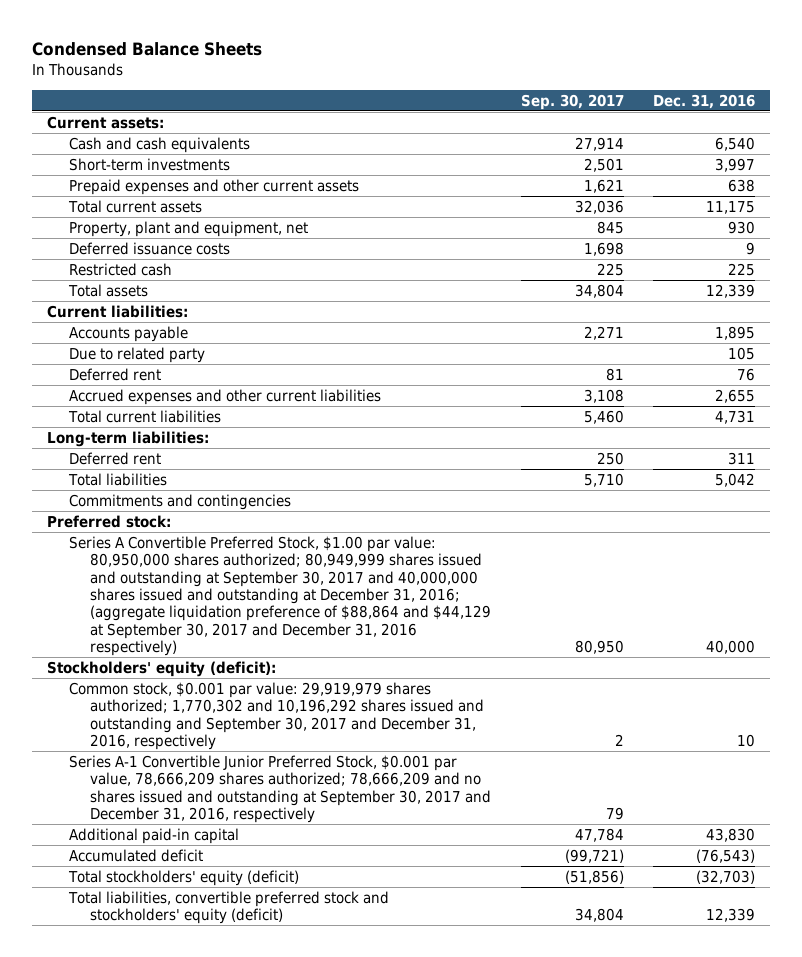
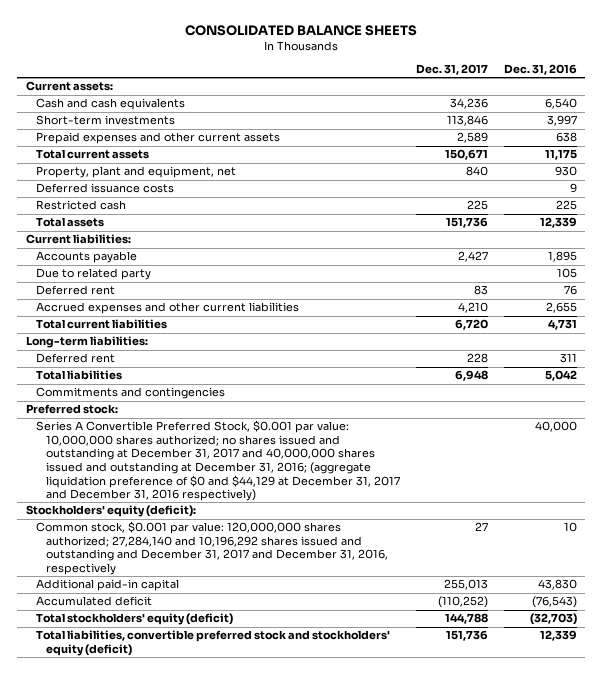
[32,42,263,57] Condensed Balance Sheets -> [185,24,418,36] CONSOLIDATED BALANCE SHEETS
[520,93,624,110] Sep. 30, 2017 -> none
none -> [415,64,488,76] Dec. 31, 2017
[68,535,492,657] Series A Convertible Preferred Stock, $1.00 par value: 80,950,000 shares authorized; 80,949,999 shares issued and outstanding at September 30, 2017 and 40,000,000 shares issued and outstanding at December 31, 2016; (aggregate liquidation preference of $88,864 and $44,129 at September 30, 2017 and December 31, 2016 respectively) -> [35,420,400,502] Series A Convertible Preferred Stock, $0.001 par value: 10,000,000 shares authorized; no shares issued and outstanding at December 31, 2017 and 40,000,000 shares issued and outstanding at December 31, 2016; (aggregate liquidation preference of $0 and $44,129 at December 31, 2017 and December 31, 2016 respectively)
[68,754,492,824] Series A-1 Convertible Junior Preferred Stock, $0.001 par value, 78,666,209 shares authorized; 78,666,209 and no shares issued and outstanding at September 30, 2017 and December 31, 2016, respectively -> none
[68,681,485,751] Common stock, $0.001 par value: 29,919,979 shares authorized; 1,770,302 and 10,196,292 shares issued and outstanding and September 30, 2017 and December 31, 2016, respectively -> [35,521,388,576] Common stock, $0.001 par value: 120,000,000 shares authorized; 27,284,140 and 10,196,292 shares issued and outstanding and December 31, 2017 and December 31, 2016, respectively

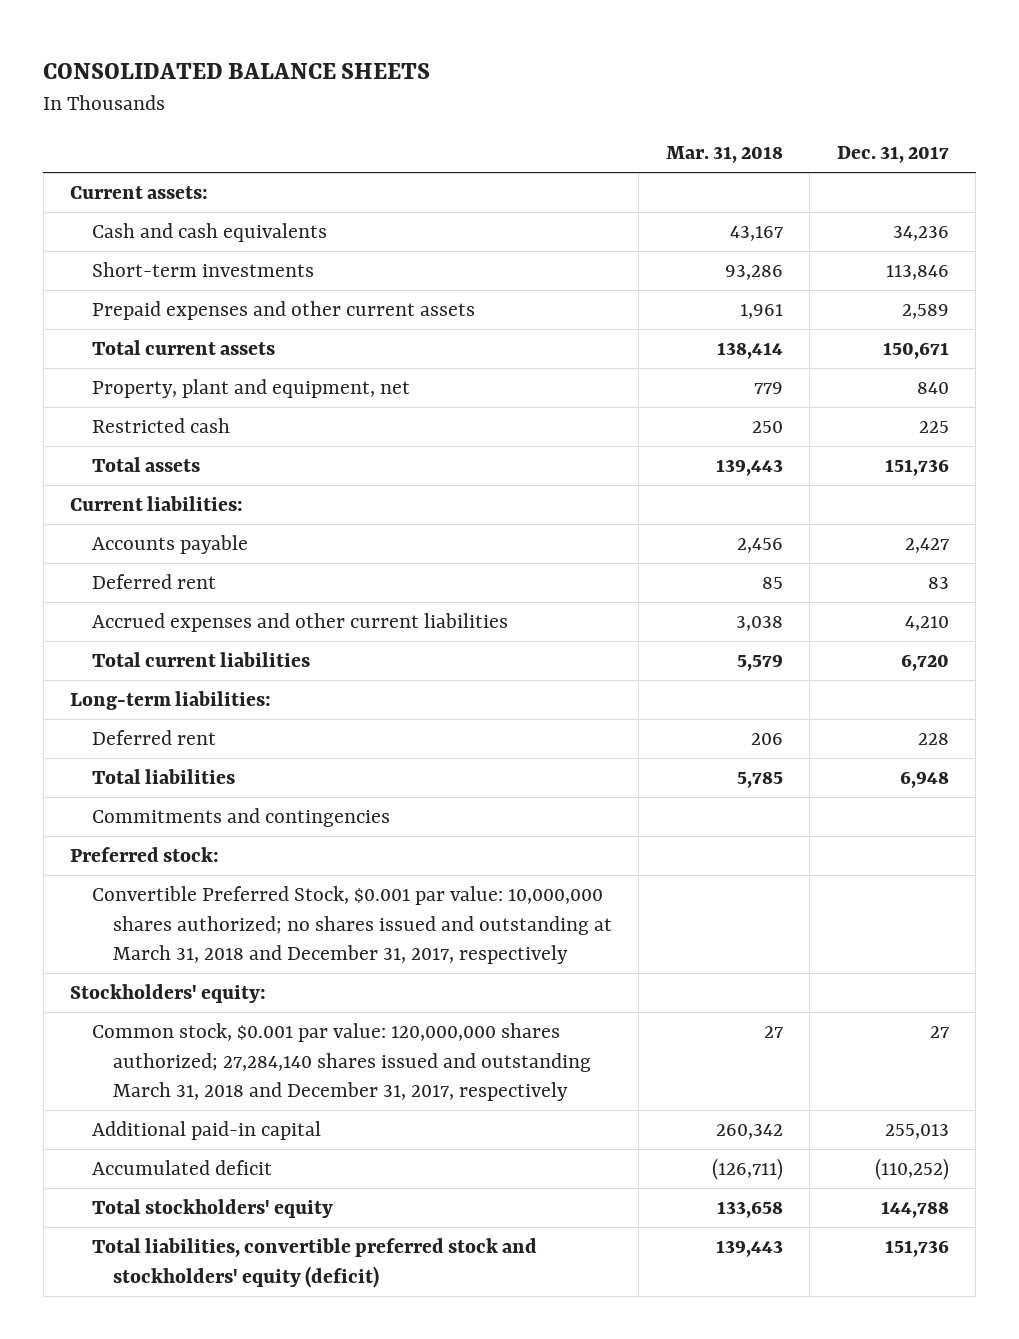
[504,64,578,76] Dec. 31, 2016 -> none
none -> [665,146,783,164] Mar. 31, 2018
[35,183,174,194] Deferred issuance costs -> none
[35,268,151,281] Due to related party -> none
[35,420,400,502] Series A Convertible Preferred Stock, $0.001 par value: 10,000,000 shares authorized; no shares issued and outstanding at December 31, 2017 and 40,000,000 shares issued and outstanding at December 31, 2016; (aggregate liquidation preference of $0 and $44,129 at December 31, 2017 and December 31, 2016 respectively) -> [91,886,613,965] Convertible Preferred Stock, $0.001 par value: 10,000,000 shares authorized; no shares issued and outstanding at March 31, 2018 and December 31, 2017, respectively
[25,505,196,518] Stockholders' equity (deficit): -> [70,984,267,1004] Stockholders' equity:
[35,521,388,576] Common stock, $0.001 par value: 120,000,000 shares authorized; 27,284,140 and 10,196,292 shares issued and outstanding and December 31, 2017 and December 31, 2016, respectively -> [91,1023,592,1102] Common stock, $0.001 par value: 120,000,000 shares authorized; 27,284,140 shares issued and outstanding March 31, 2018 and December 31, 2017, respectively
[35,613,233,626] Total stockholders' equity (deficit) -> [91,1199,333,1219] Total stockholders' equity

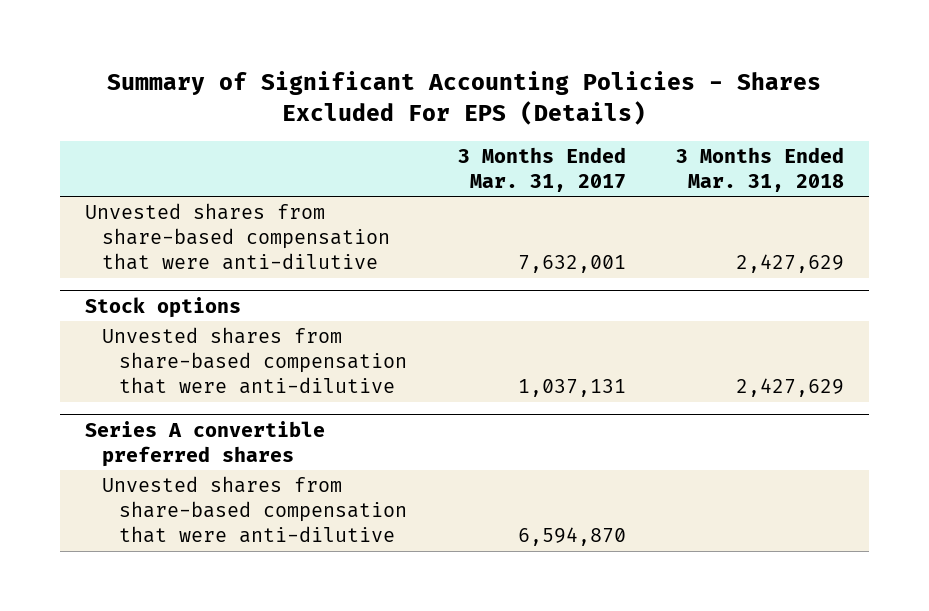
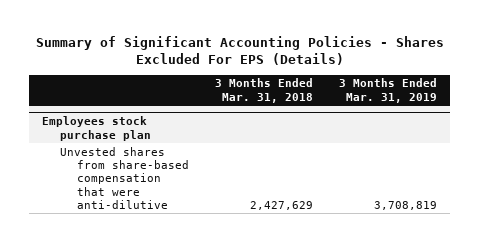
[457,147,626,192] 3 Months Ended Mar. 31, 2017 -> none
none -> [338,78,437,103] 3 Months Ended Mar. 31, 2019
[84,203,391,271] Unvested shares from share-based compensation that were anti-dilutive -> none
[84,296,241,318] Stock options -> [42,116,151,141] Employees stock purchase plan
[84,420,325,467] Series A convertible preferred shares -> none
[102,476,408,544] Unvested shares from share-based compensation that were anti-dilutive -> none

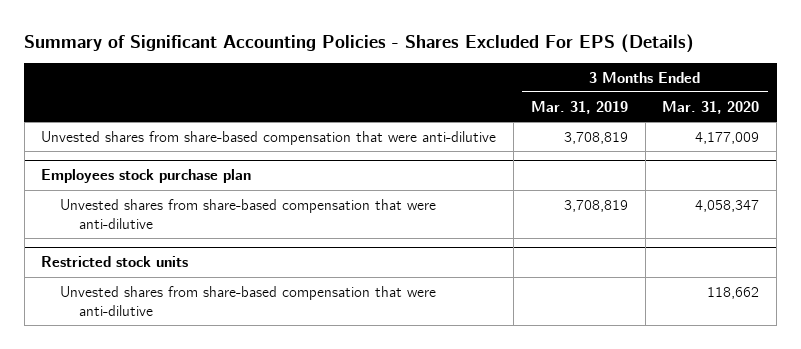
[215,78,314,103] 3 Months Ended Mar. 31, 2018 -> none
none -> [662,100,760,114] Mar. 31, 2020
none -> [41,130,497,145] Unvested shares from share-based compensation that were anti-dilutive
none -> [41,256,189,268] Restricted stock units
none -> [60,285,437,316] Unvested shares from share-based compensation that were anti-dilutive

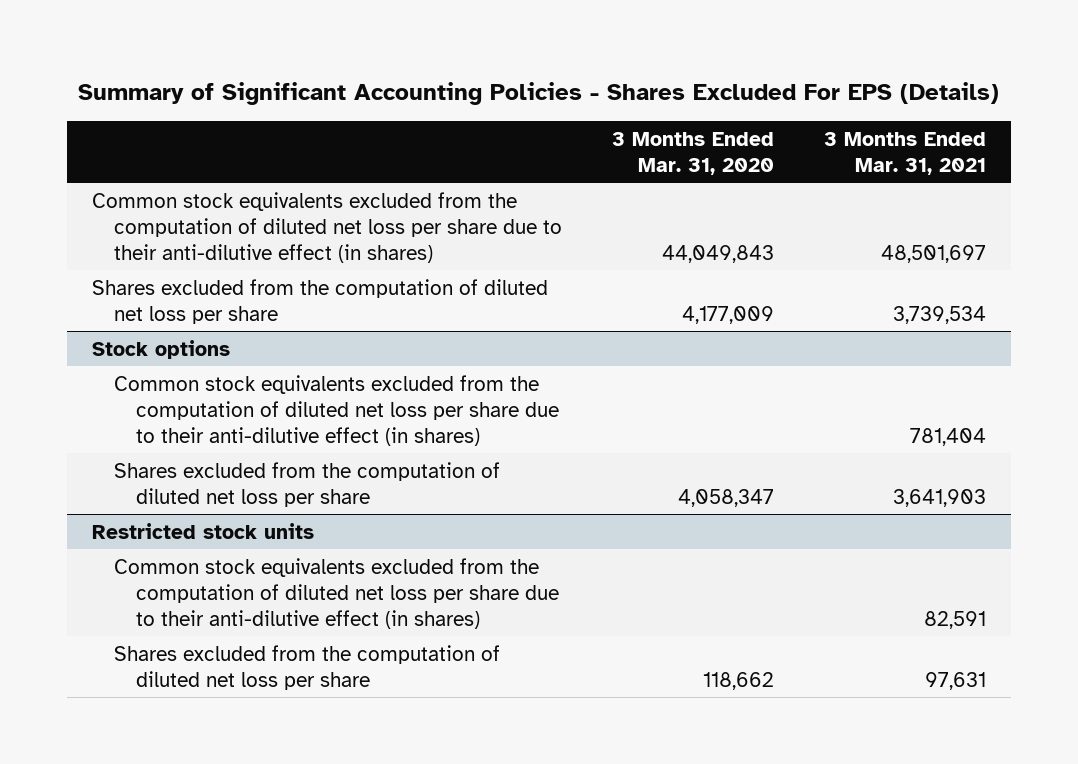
[530,100,628,114] Mar. 31, 2019 -> none
none -> [824,131,987,175] 3 Months Ended Mar. 31, 2021
none -> [92,191,563,263] Common stock equivalents excluded from the computation of diluted net loss per share due to their anti-dilutive effect (in shares)
[41,130,497,145] Unvested shares from share-based compensation that were anti-dilutive -> [92,278,549,324] Shares excluded from the computation of diluted net loss per share
[41,169,252,184] Employees stock purchase plan -> [92,339,231,359] Stock options
none -> [114,374,560,446] Common stock equivalents excluded from the computation of diluted net loss per share due to their anti-dilutive effect (in shares)
[60,198,437,229] Unvested shares from share-based compensation that were anti-dilutive -> [114,461,501,507] Shares excluded from the computation of diluted net loss per share
none -> [114,557,560,629] Common stock equivalents excluded from the computation of diluted net loss per share due to their anti-dilutive effect (in shares)
[60,285,437,316] Unvested shares from share-based compensation that were anti-dilutive -> [114,644,501,690] Shares excluded from the computation of diluted net loss per share

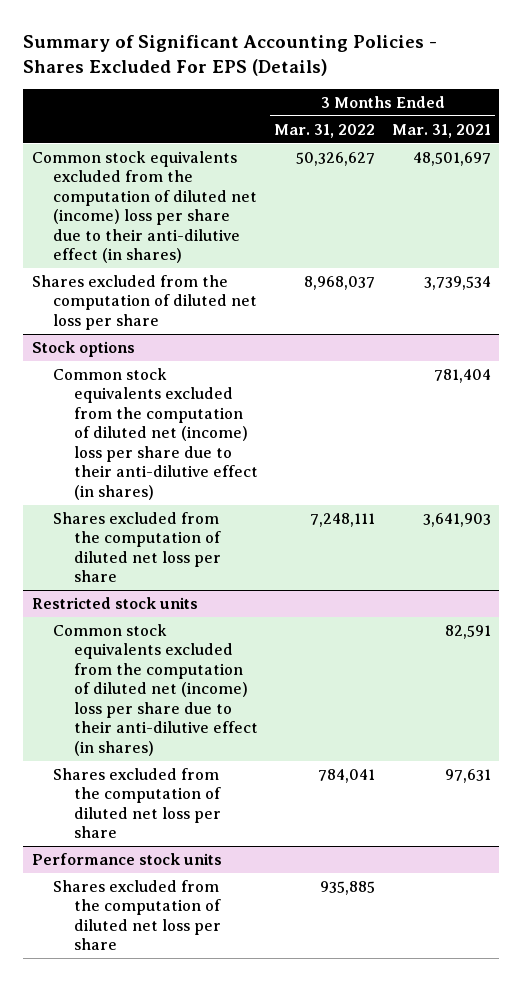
[612,131,775,175] 3 Months Ended Mar. 31, 2020 -> none
none -> [274,123,376,138] Mar. 31, 2022
[92,191,563,263] Common stock equivalents excluded from the computation of diluted net loss per share due to their anti-dilutive effect (in shares) -> [31,151,257,264] Common stock equivalents excluded from the computation of diluted net (income) loss per share due to their anti-dilutive effect (in shares)
[114,374,560,446] Common stock equivalents excluded from the computation of diluted net loss per share due to their anti-dilutive effect (in shares) -> [52,368,258,500] Common stock equivalents excluded from the computation of diluted net (income) loss per share due to their anti-dilutive effect (in shares)
[114,557,560,629] Common stock equivalents excluded from the computation of diluted net loss per share due to their anti-dilutive effect (in shares) -> [52,624,258,756] Common stock equivalents excluded from the computation of diluted net (income) loss per share due to their anti-dilutive effect (in shares)
none -> [31,853,222,866] Performance stock units
none -> [52,880,221,951] Shares excluded from the computation of diluted net loss per share

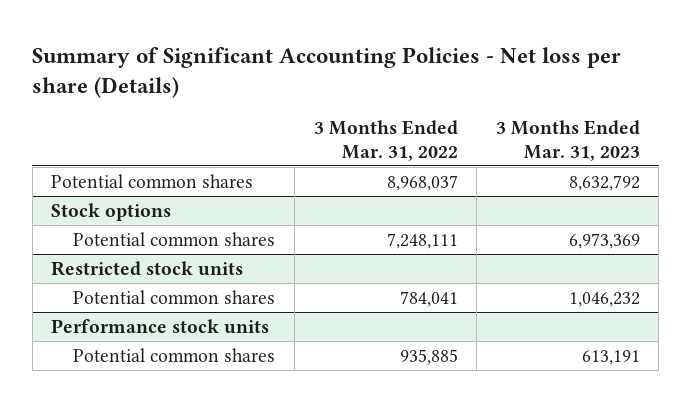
[23,35,438,76] Summary of Significant Accounting Policies - Shares Excluded For EPS (Details) -> [32,46,622,98] Summary of Significant Accounting Policies - Net loss per share (Details)
[392,123,492,138] Mar. 31, 2021 -> none
none -> [495,119,640,161] 3 Months Ended Mar. 31, 2023
[31,151,257,264] Common stock equivalents excluded from the computation of diluted net (income) loss per share due to their anti-dilutive effect (in shares) -> none
[31,275,257,330] Shares excluded from the computation of diluted net loss per share -> [51,174,254,189] Potential common shares
[52,368,258,500] Common stock equivalents excluded from the computation of diluted net (income) loss per share due to their anti-dilutive effect (in shares) -> none
[52,512,221,583] Shares excluded from the computation of diluted net loss per share -> [73,232,276,247] Potential common shares
[52,624,258,756] Common stock equivalents excluded from the computation of diluted net (income) loss per share due to their anti-dilutive effect (in shares) -> none
[52,768,221,839] Shares excluded from the computation of diluted net loss per share -> [73,290,276,305] Potential common shares
[52,880,221,951] Shares excluded from the computation of diluted net loss per share -> [73,348,276,363] Potential common shares

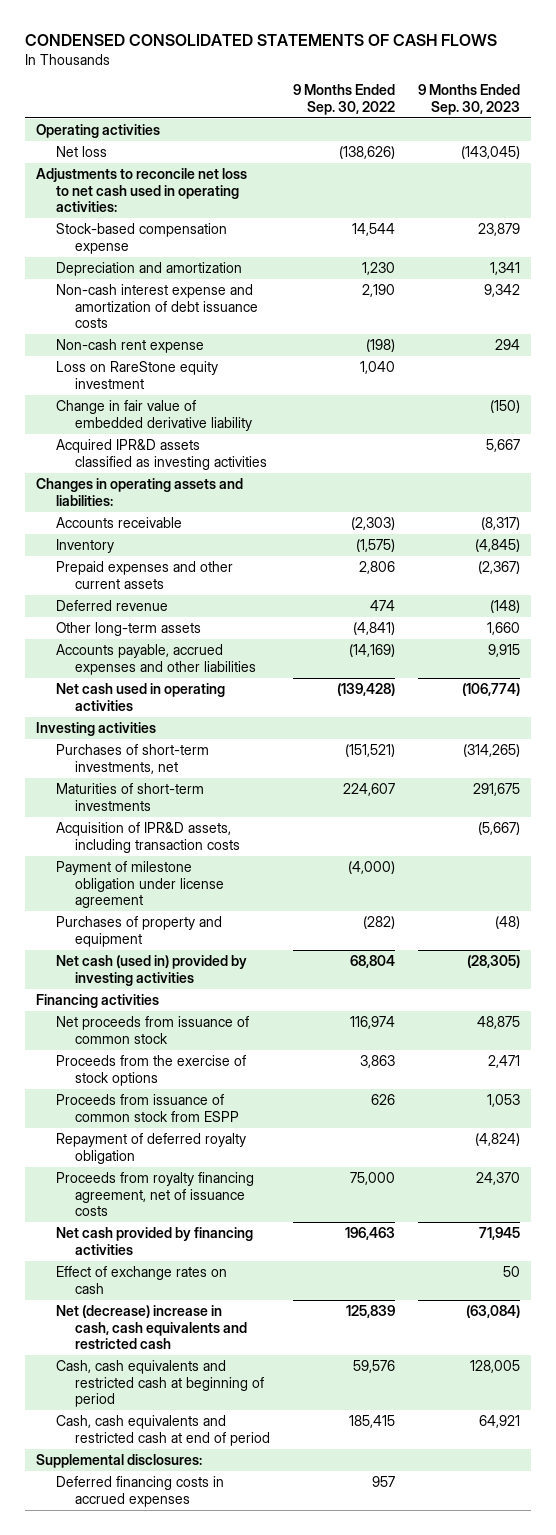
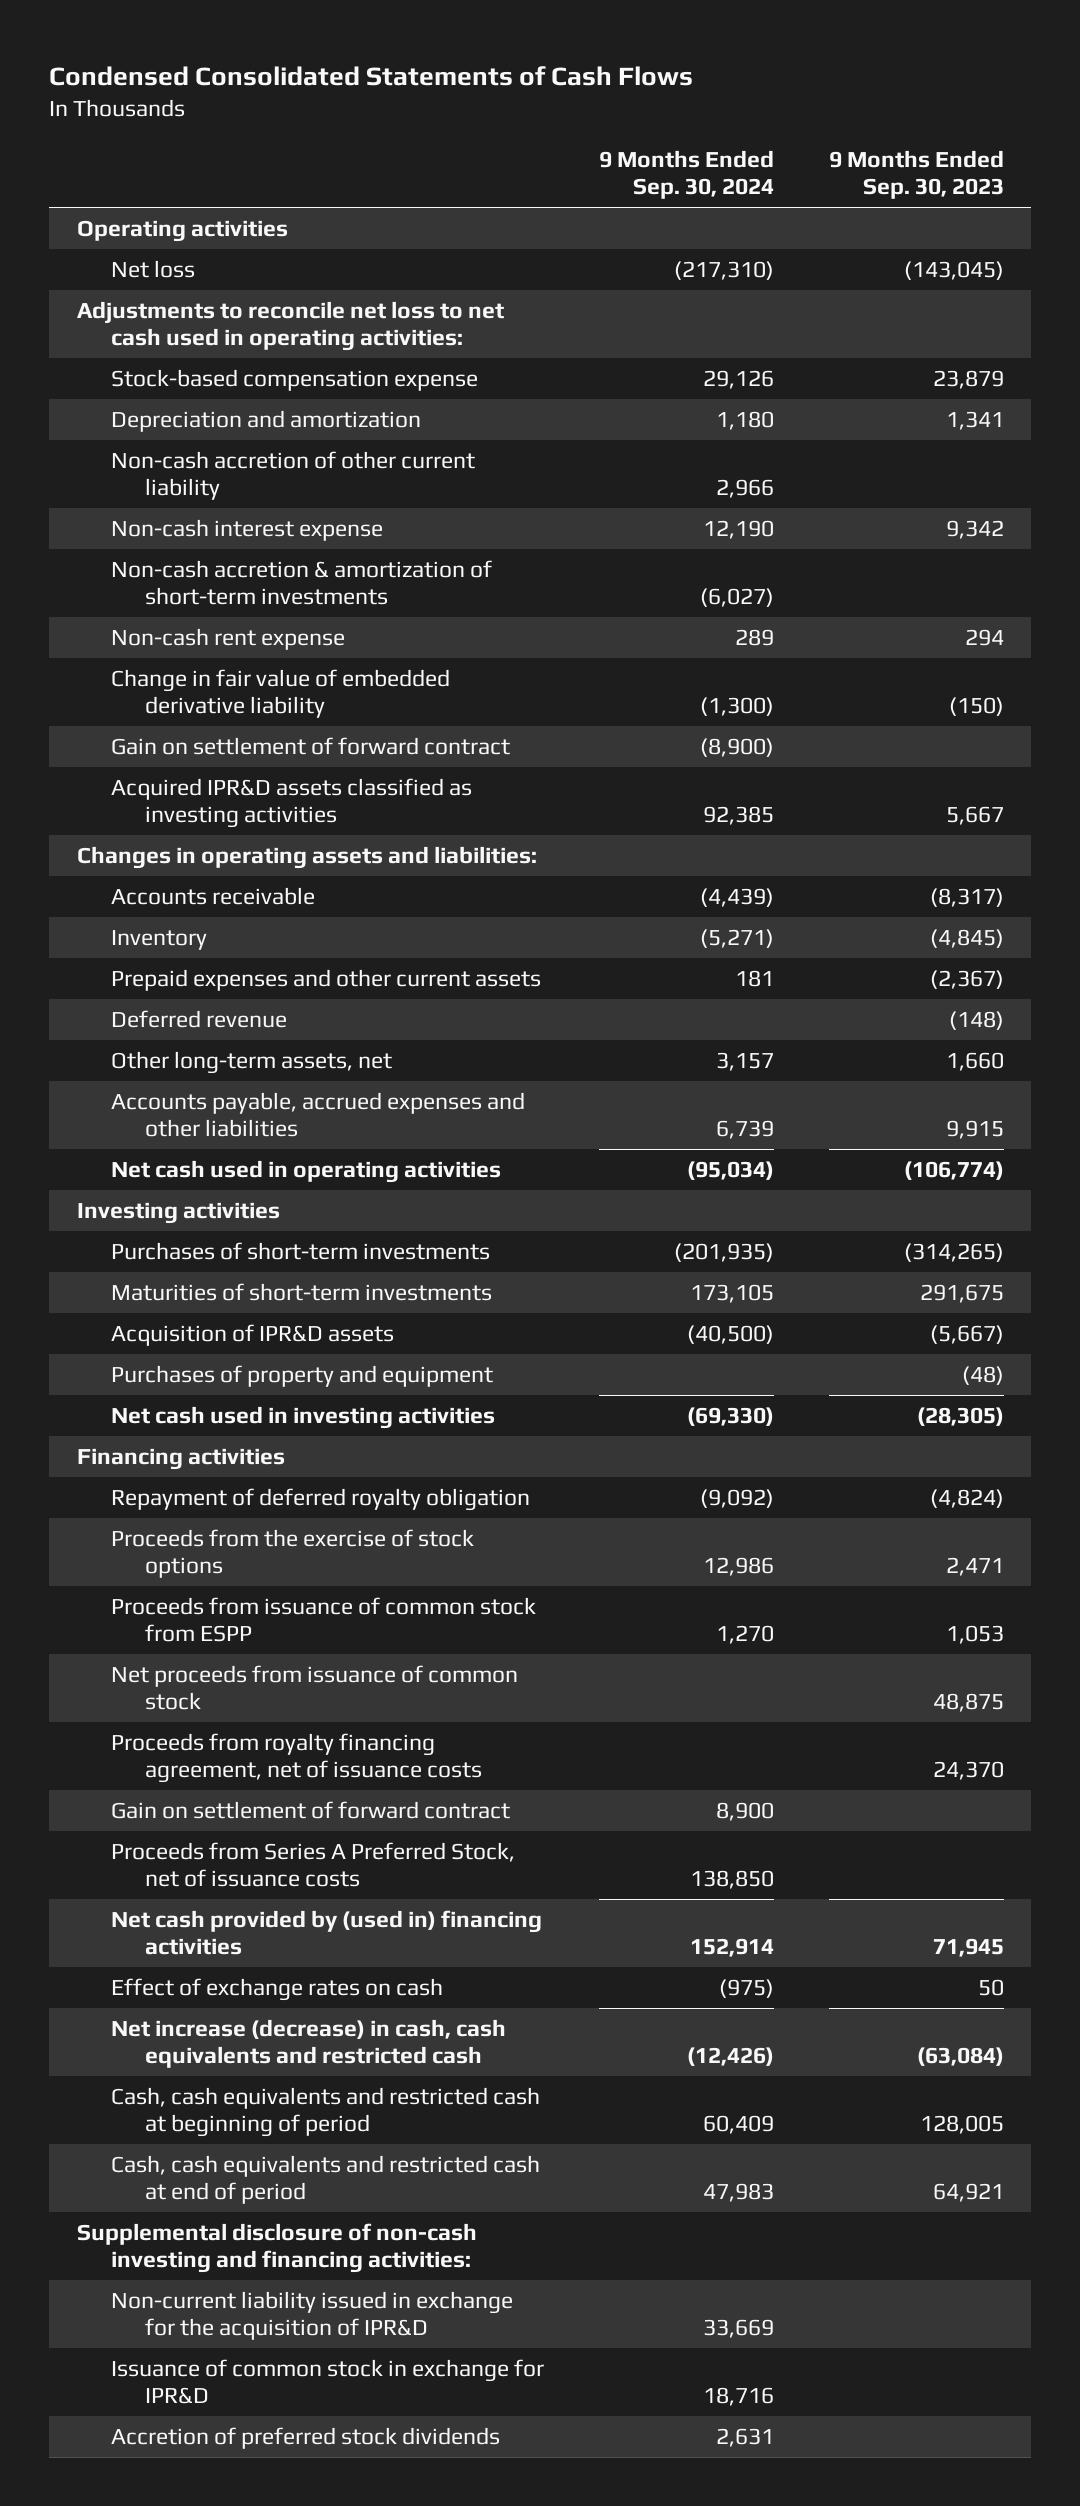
[24,34,497,47] CONDENSED CONSOLIDATED STATEMENTS OF CASH FLOWS -> [49,65,694,86] Condensed Consolidated Statements of Cash Flows
[293,84,396,115] 9 Months Ended Sep. 30, 2022 -> none
none -> [598,149,774,199] 9 Months Ended Sep. 30, 2024
none -> [110,451,475,501] Non-cash accretion of other current liability
[55,284,259,328] Non-cash interest expense and amortization of debt issuance costs -> [110,519,383,542] Non-cash interest expense
none -> [110,560,492,606] Non-cash accretion & amortization of short-term investments
[55,361,218,389] Loss on RareStone equity investment -> none
none -> [110,737,510,756] Gain on settlement of forward contract
[55,622,201,637] Other long-term assets -> [110,1051,392,1075] Other long-term assets, net
[55,744,209,774] Purchases of short-term investments, net -> [110,1242,490,1261] Purchases of short-term investments
[55,861,225,908] Payment of milestone obligation under license agreement -> none
[55,822,241,853] Acquisition of IPR&D assets, including transaction costs -> [110,1324,394,1347] Acquisition of IPR&D assets
[55,955,247,986] Net cash (used in) provided by investing activities -> [110,1406,495,1430] Net cash used in investing activities
[55,1133,246,1164] Repayment of deferred royalty obligation -> [110,1488,530,1512] Repayment of deferred royalty obligation
[55,1016,249,1044] Net proceeds from issuance of common stock -> [110,1665,518,1711] Net proceeds from issuance of common stock
none -> [110,1801,510,1820] Gain on settlement of forward contract
none -> [110,1842,515,1888] Proceeds from Series A Preferred Stock, net of issuance costs
[55,1227,253,1255] Net cash provided by financing activities -> [110,1910,542,1956] Net cash provided by (used in) financing activities
[55,1305,248,1349] Net (decrease) increase in cash, cash equivalents and restricted cash -> [110,2019,506,2069] Net increase (decrease) in cash, cash equivalents and restricted cash
[36,1454,203,1469] Supplemental disclosures: -> none
[55,1476,224,1507] Deferred financing costs in accrued expenses -> none
none -> [76,2223,477,2274] Supplemental disclosure of non-cash investing and financing activities:
none -> [110,2291,513,2341] Non-current liability issued in exchange for the acquisition of IPR&D
none -> [110,2359,544,2405] Issuance of common stock in exchange for IPR&D
none -> [110,2427,500,2450] Accretion of preferred stock dividends

